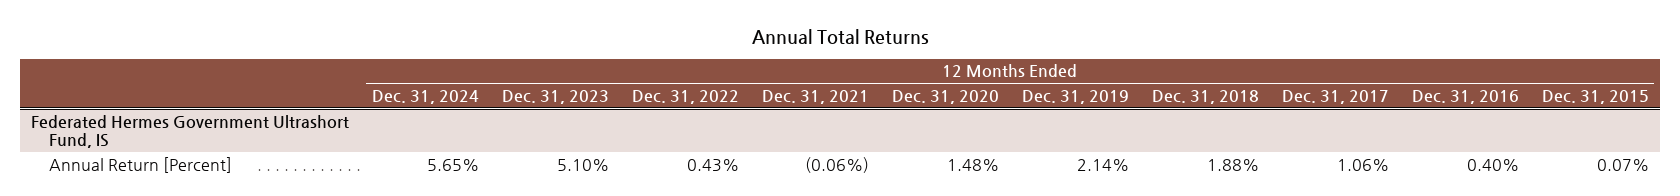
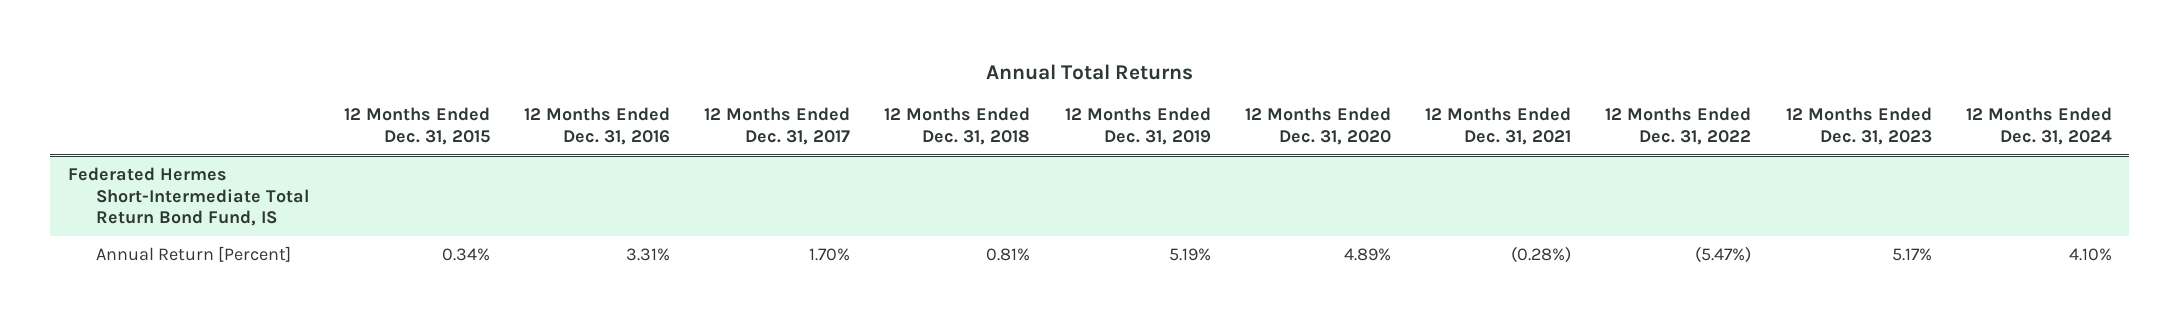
[31,114,350,148] Federated Hermes Government Ultrashort Fund, IS -> none
none -> [67,166,310,227] Federated Hermes Short-Intermediate Total Return Bond Fund, IS
[427,158,480,171] 5.65% -> [2068,247,2112,261] 4.10%
[556,158,609,171] 5.10% -> [1891,247,1932,261] 5.17%
[686,158,739,172] 0.43% -> [1695,245,1752,263] (5.47%)
[804,156,869,173] (0.06%) -> [1511,245,1572,263] (0.28%)
[946,158,999,171] 1.48% -> [1343,247,1391,261] 4.89%
[1076,158,1129,171] 2.14% -> [1168,247,1211,261] 5.19%
[1206,158,1259,171] 1.88% -> [986,247,1031,261] 0.81%
[1336,158,1389,171] 1.06% -> [809,247,851,261] 1.70%
[1466,158,1519,171] 0.40% -> [625,247,670,261] 3.31%
[1596,158,1649,171] 0.07% -> [441,247,490,261] 0.34%

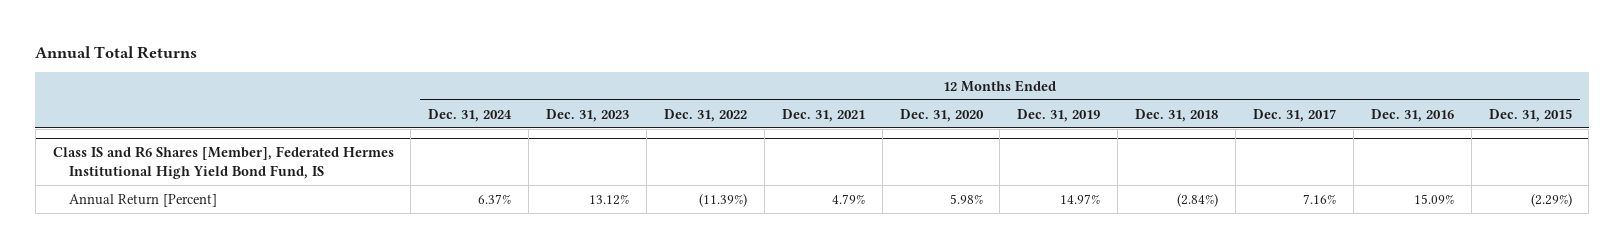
[67,166,310,227] Federated Hermes Short-Intermediate Total Return Bond Fund, IS -> none
none -> [52,146,394,179] Class IS and R6 Shares [Member], Federated Hermes Institutional High Yield Bond Fund, IS
[441,247,490,261] 0.34% -> [1530,192,1572,207] (2.29%)
[625,247,670,261] 3.31% -> [1413,193,1454,204] 15.09%
[809,247,851,261] 1.70% -> [1302,193,1336,204] 7.16%
[986,247,1031,261] 0.81% -> [1177,192,1219,207] (2.84%)
[1168,247,1211,261] 5.19% -> [1060,193,1101,204] 14.97%
[1343,247,1391,261] 4.89% -> [949,193,983,204] 5.98%
[1511,245,1572,263] (0.28%) -> [831,193,865,204] 4.79%
[1695,245,1752,263] (5.47%) -> [698,192,747,207] (11.39%)
[1891,247,1932,261] 5.17% -> [589,193,630,205] 13.12%
[2068,247,2112,261] 4.10% -> [478,193,512,204] 6.37%

